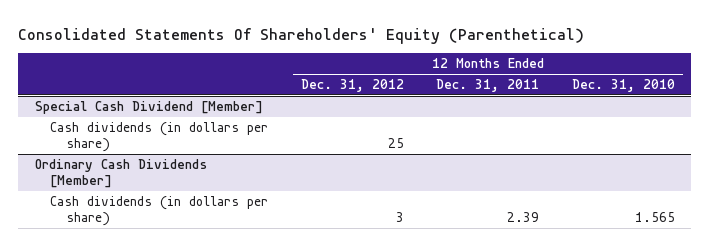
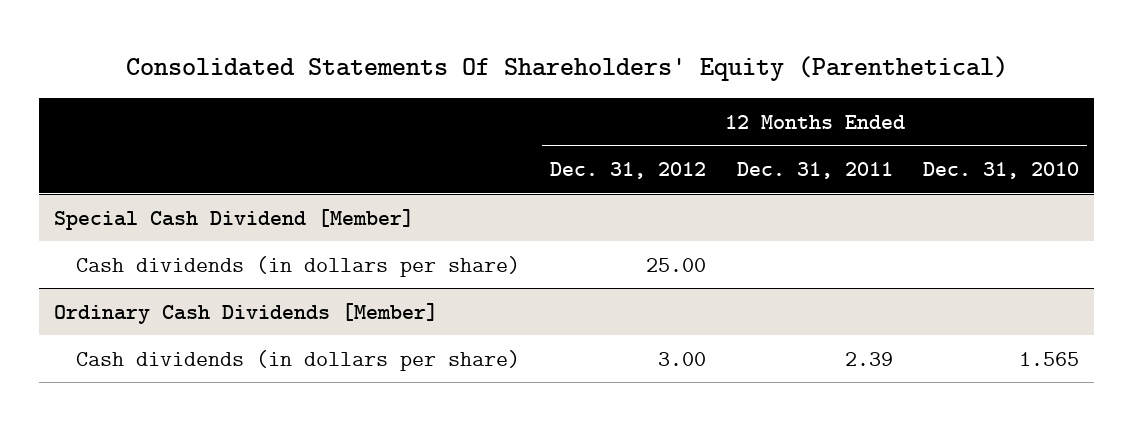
[387,137,404,148] 25 -> [646,257,707,272] 25.00
[395,211,404,222] 3 -> [658,351,707,366] 3.00

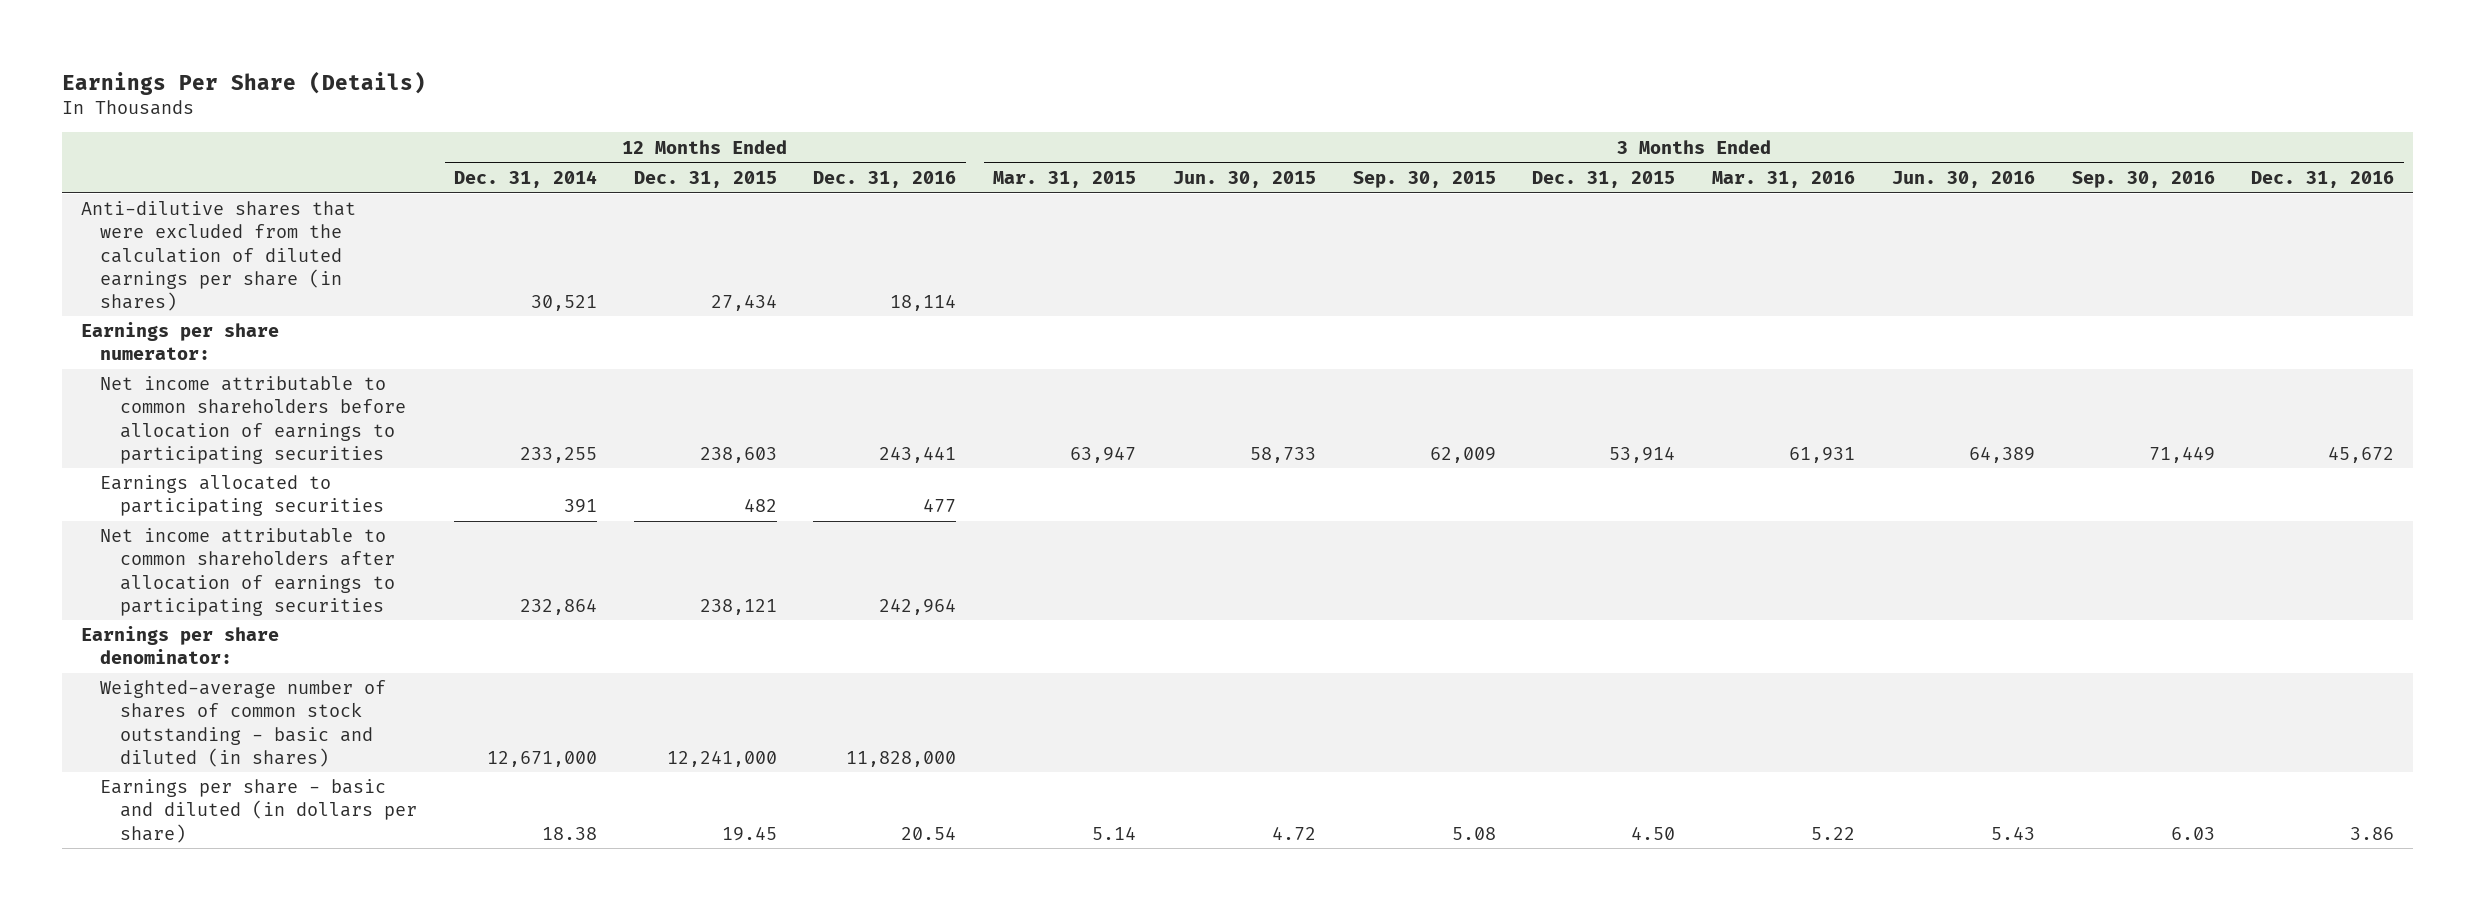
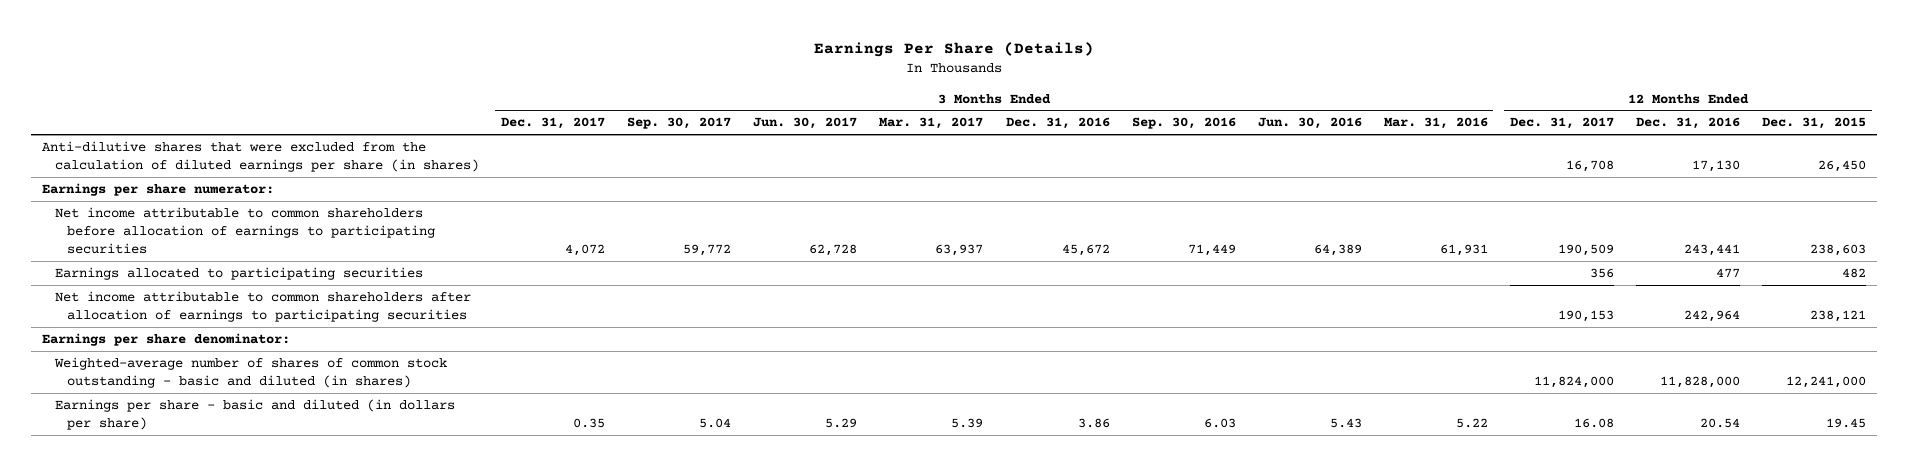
[453,170,597,189] Dec. 31, 2014 -> none
[993,171,1137,189] Mar. 31, 2015 -> none
[1172,171,1316,189] Jun. 30, 2015 -> none
[1352,171,1496,189] Sep. 30, 2015 -> none
[1532,171,1676,189] Dec. 31, 2015 -> none
none -> [501,117,606,130] Dec. 31, 2017
none -> [627,117,732,130] Sep. 30, 2017
none -> [753,117,858,130] Jun. 30, 2017
none -> [879,117,984,130] Mar. 31, 2017
none -> [1510,117,1615,130] Dec. 31, 2017
[710,294,777,311] 27,434 -> [1818,159,1867,172] 26,450
[890,294,957,311] 18,114 -> [1692,159,1741,172] 17,130

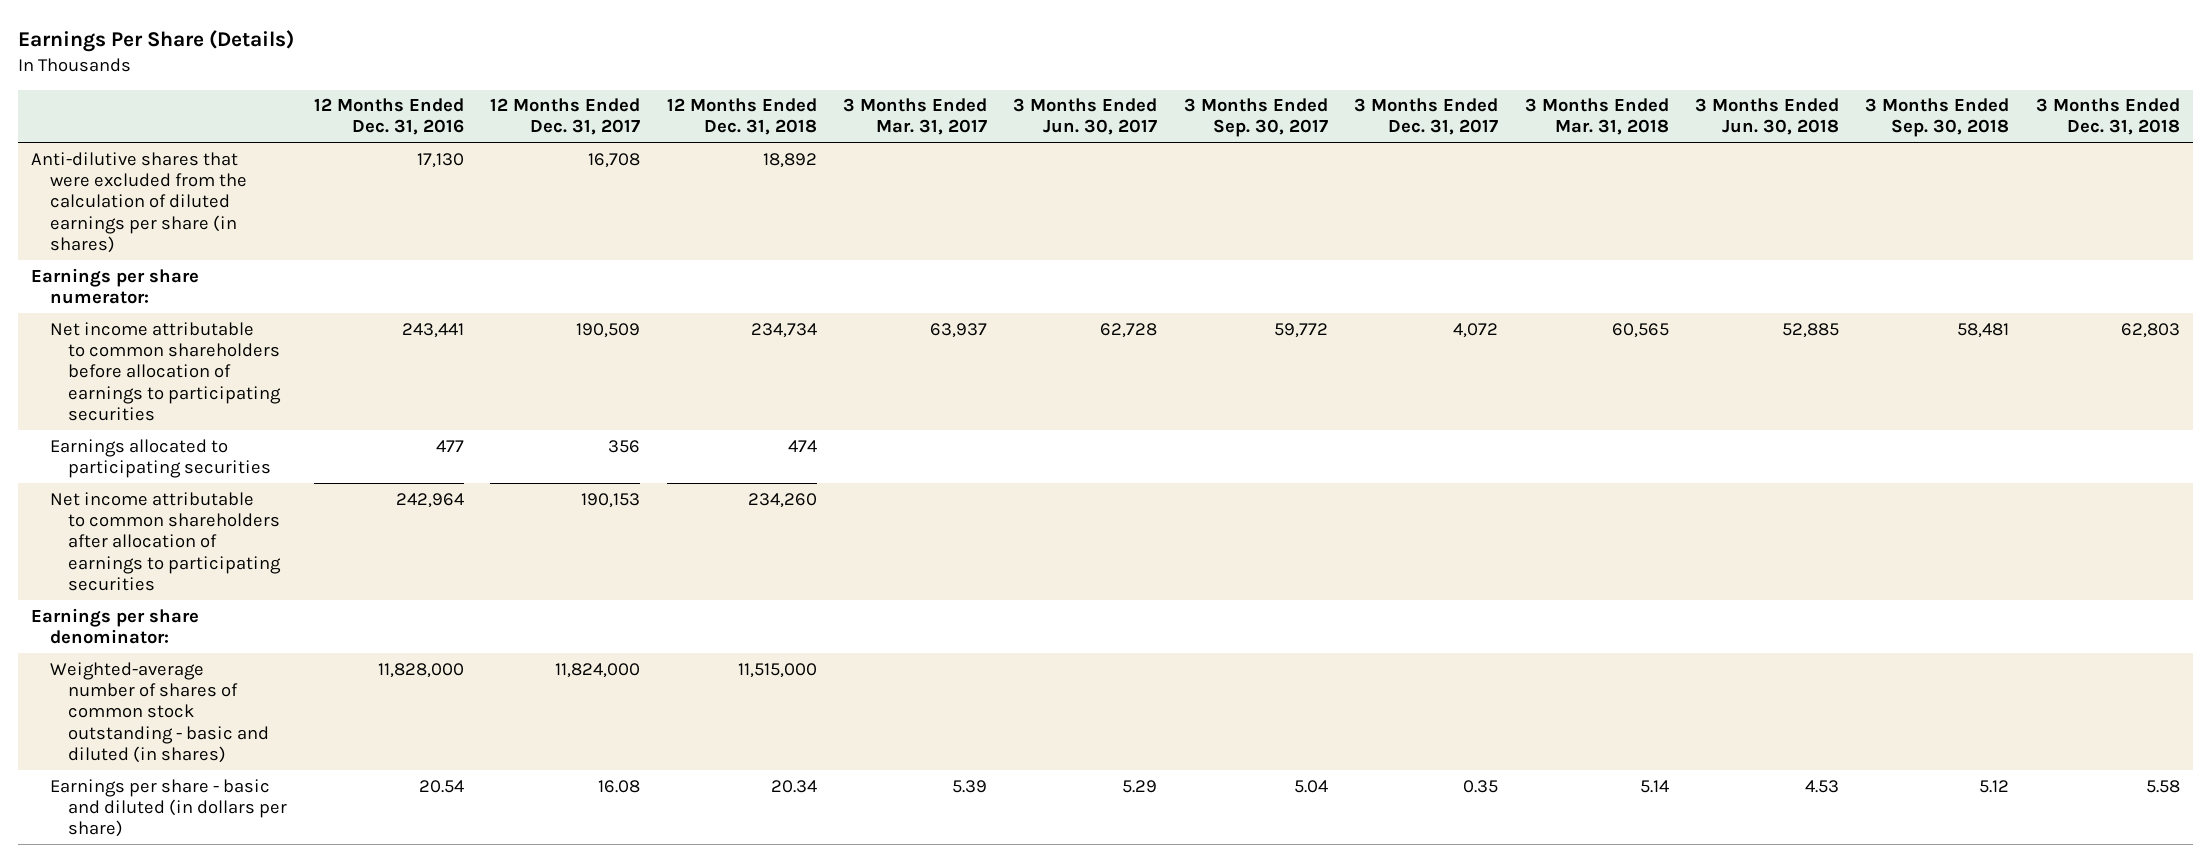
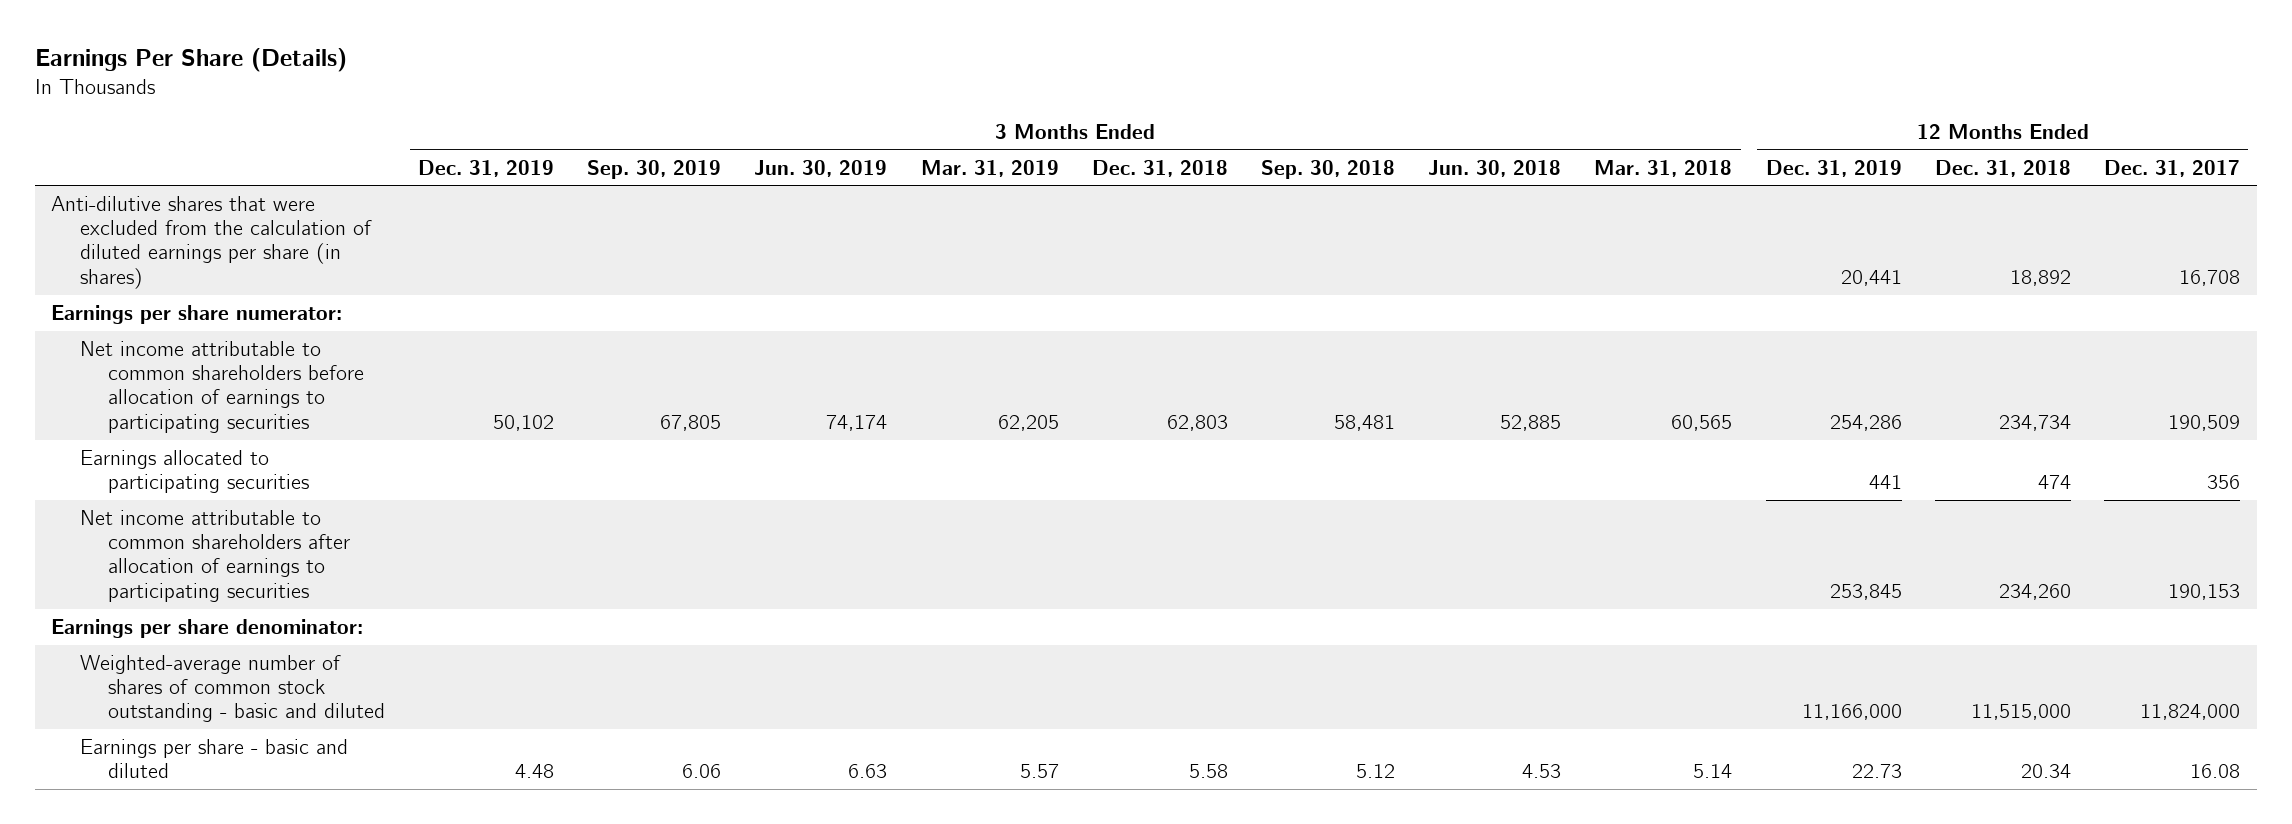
[313,98,464,136] 12 Months Ended Dec. 31, 2016 -> none
[842,98,987,136] 3 Months Ended Mar. 31, 2017 -> none
[1013,98,1158,136] 3 Months Ended Jun. 30, 2017 -> none
[1183,98,1328,138] 3 Months Ended Sep. 30, 2017 -> none
[1354,98,1499,136] 3 Months Ended Dec. 31, 2017 -> none
none -> [417,159,554,177] Dec. 31, 2019
none -> [587,159,722,179] Sep. 30, 2019
none -> [754,159,888,177] Jun. 30, 2019
none -> [920,159,1059,177] Mar. 31, 2019
none -> [1765,159,1902,177] Dec. 31, 2019
[49,661,270,764] Weighted-average number of shares of common stock outstanding - basic and diluted (in shares) -> [79,654,385,723] Weighted-average number of shares of common stock outstanding - basic and diluted
[49,778,288,838] Earnings per share - basic and diluted (in dollars per share) -> [79,738,348,779] Earnings per share - basic and diluted

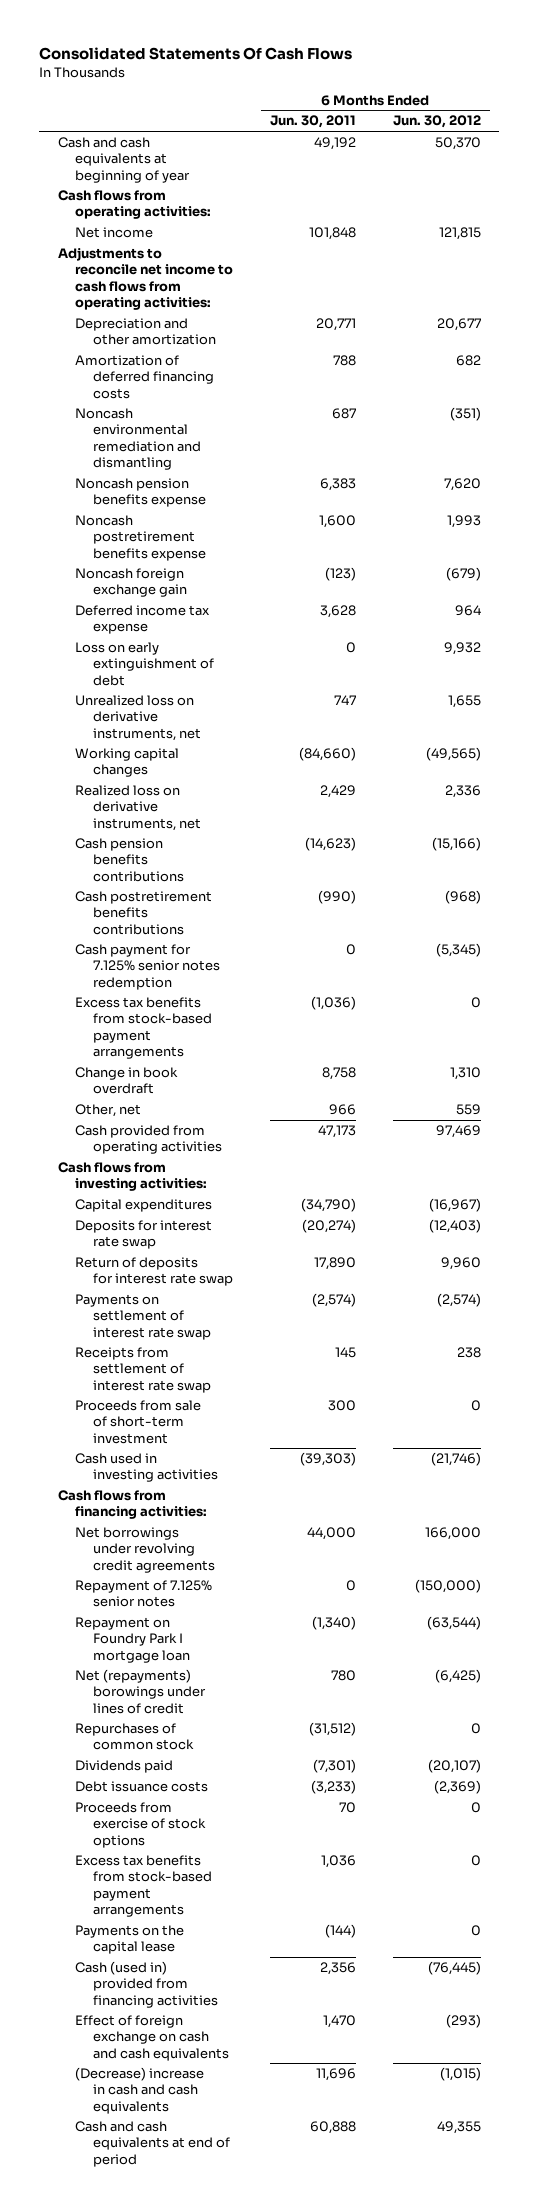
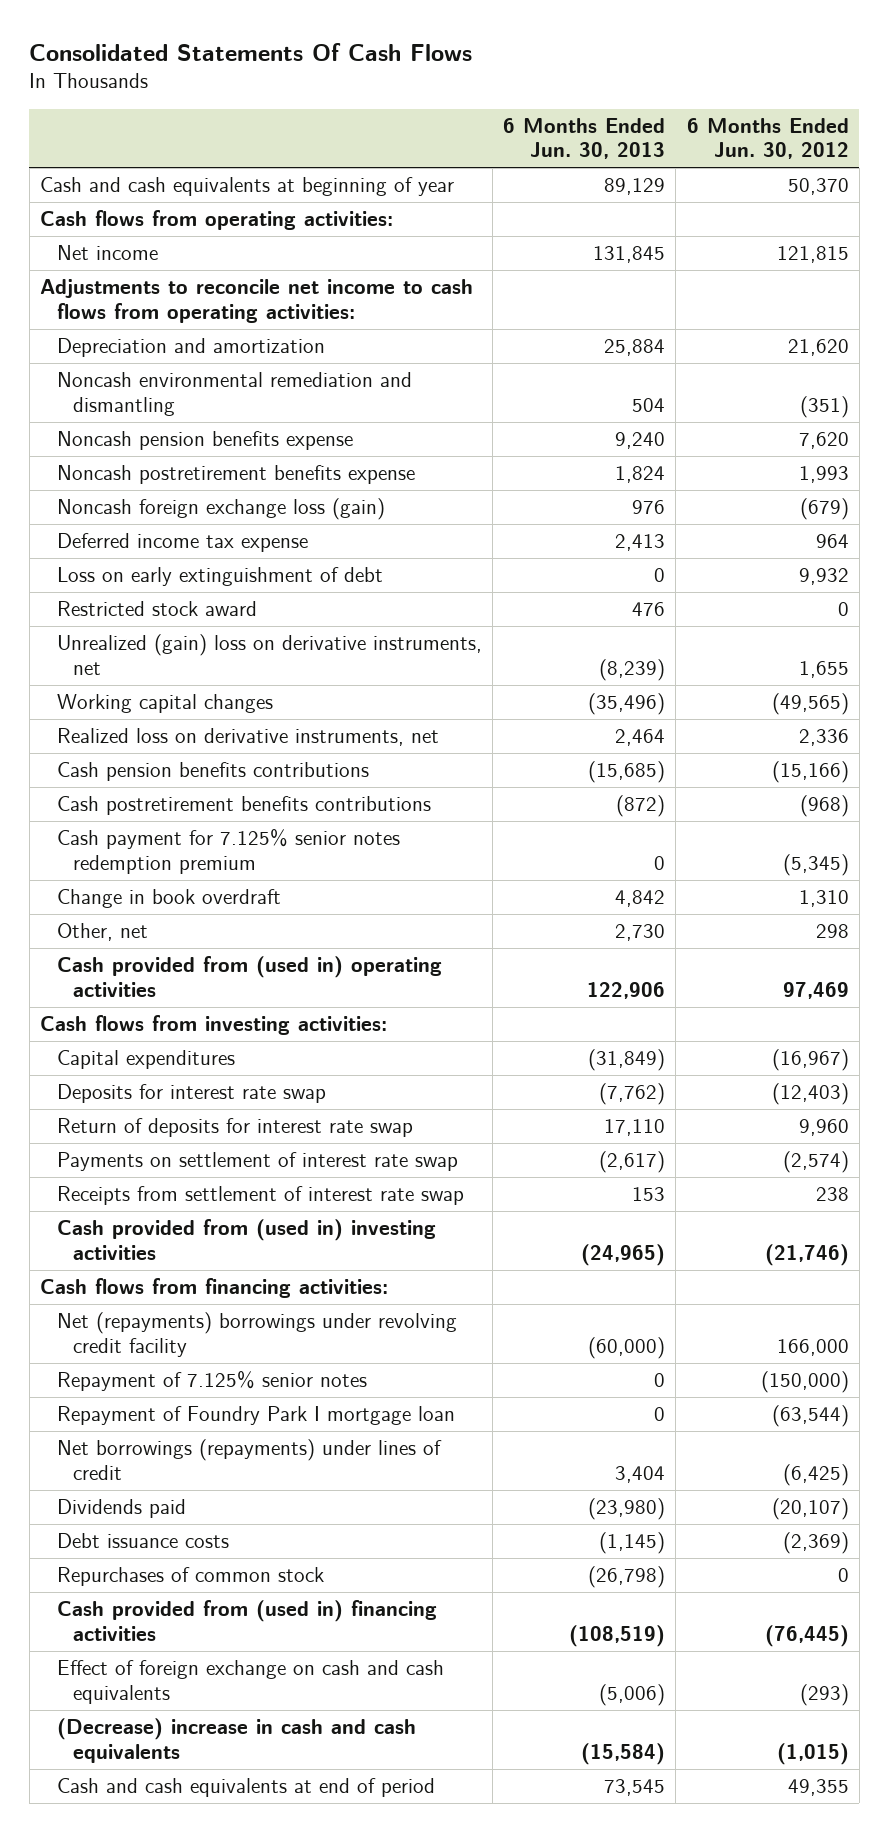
[270,115,357,129] Jun. 30, 2011 -> none
none -> [503,117,666,160] 6 Months Ended Jun. 30, 2013
[75,355,215,399] Amortization of deferred financing costs -> none
[75,318,217,346] Depreciation and other amortization -> [56,338,325,358] Depreciation and amortization
[436,318,481,332] 20,677 -> [787,339,849,357] 21,620
[75,568,188,598] Noncash foreign exchange gain -> [56,498,385,521] Noncash foreign exchange loss (gain)
none -> [56,601,257,617] Restricted stock award
[75,695,202,741] Unrealized loss on derivative instruments, net -> [56,634,482,675] Unrealized (gain) loss on derivative instruments, net
[75,997,213,1060] Excess tax benefits from stock-based payment arrangements -> none
[75,944,221,990] Cash payment for 7.125% senior notes redemption -> [56,829,400,874] Cash payment for 7.125% senior notes redemption premium
[455,1104,481,1116] 559 -> [815,924,849,939] 298
[75,1125,223,1155] Cash provided from operating activities -> [56,956,442,997] Cash provided from (used in) operating activities
[75,1400,202,1444] Proceeds from sale of short-term investment -> none
[75,1453,219,1483] Cash used in investing activities -> [56,1219,436,1260] Cash provided from (used in) investing activities
[75,1527,216,1573] Net borrowings under revolving credit agreements -> [56,1312,457,1357] Net (repayments) borrowings under revolving credit facility
[75,1617,191,1663] Repayment on Foundry Park I mortgage loan -> [56,1406,455,1426] Repayment of Foundry Park I mortgage loan
[75,1669,207,1714] Net (repayments) borowings under lines of credit -> [56,1439,442,1480] Net borrowings (repayments) under lines of credit
[75,1802,207,1848] Proceeds from exercise of stock options -> none
[75,1855,213,1918] Excess tax benefits from stock-based payment arrangements -> none
[75,1925,185,1955] Payments on the capital lease -> none
[75,1723,195,1751] Repurchases of common stock -> [56,1567,324,1587] Repurchases of common stock
[75,1961,219,2008] Cash (used in) provided from financing activities -> [56,1600,437,1641] Cash provided from (used in) financing activities

